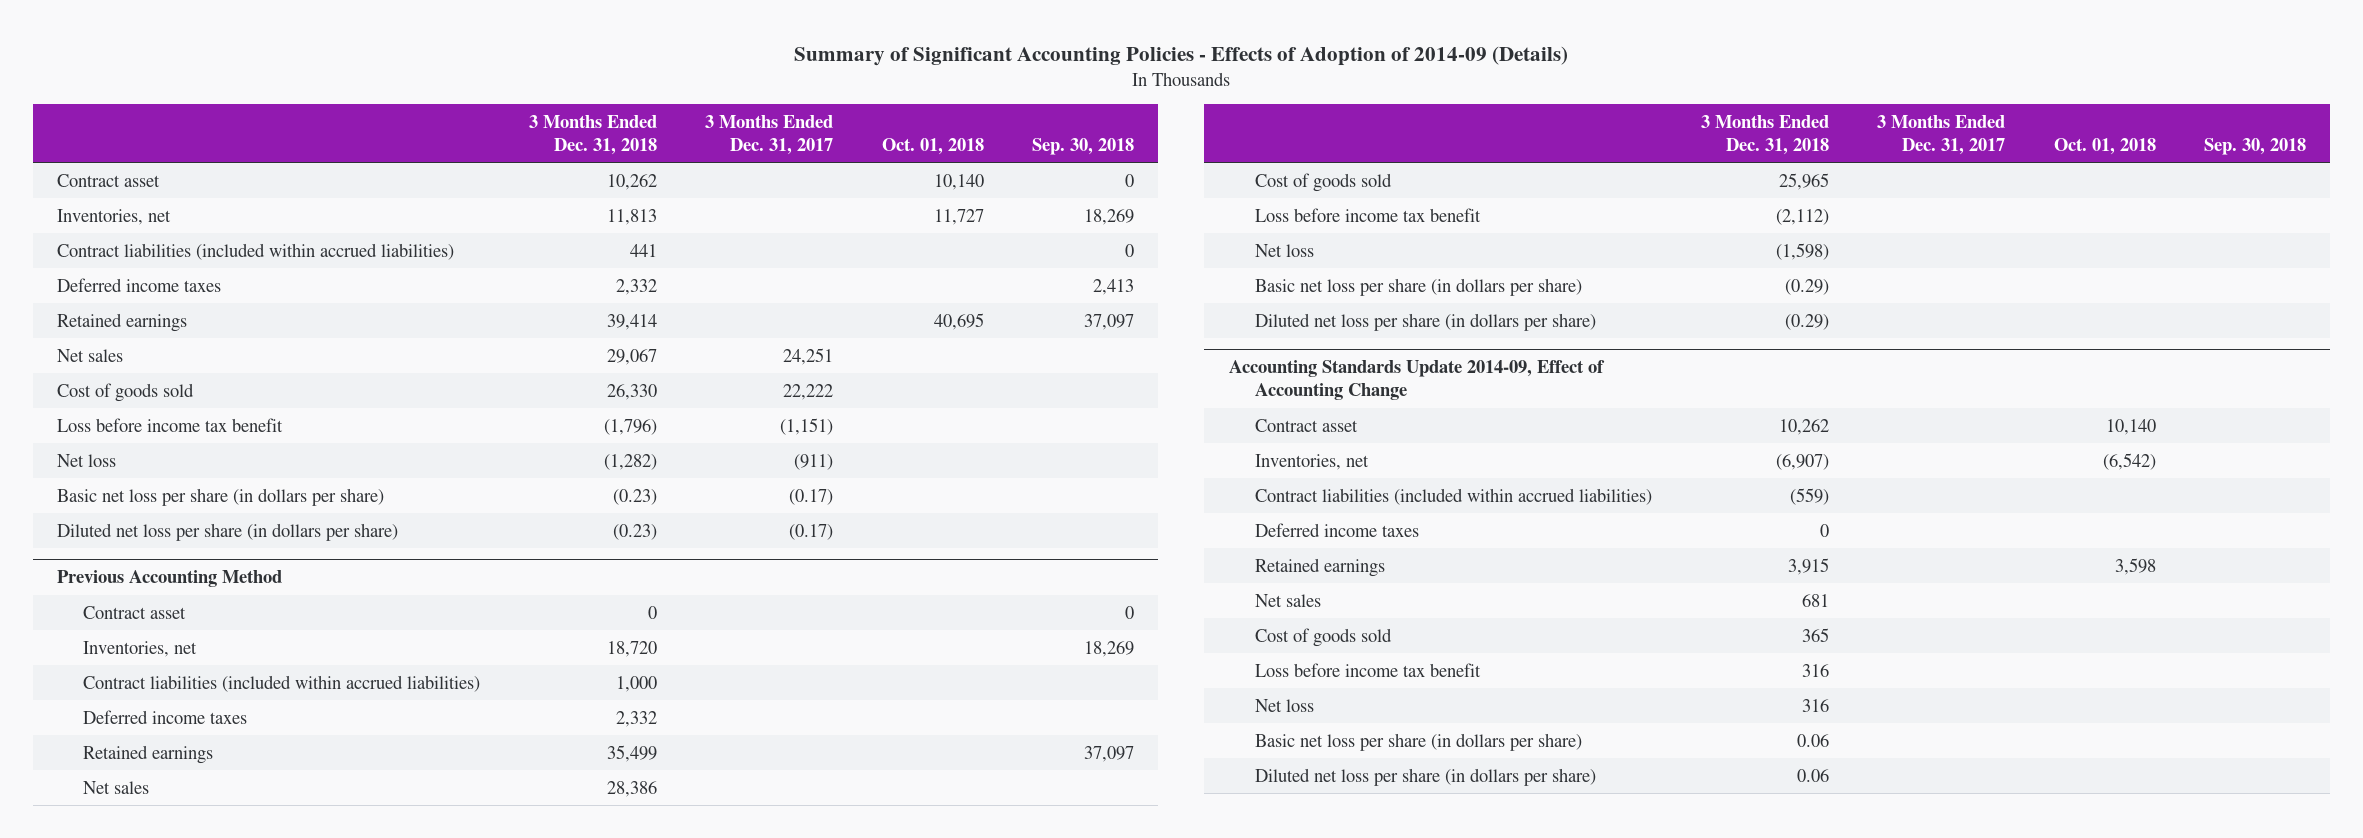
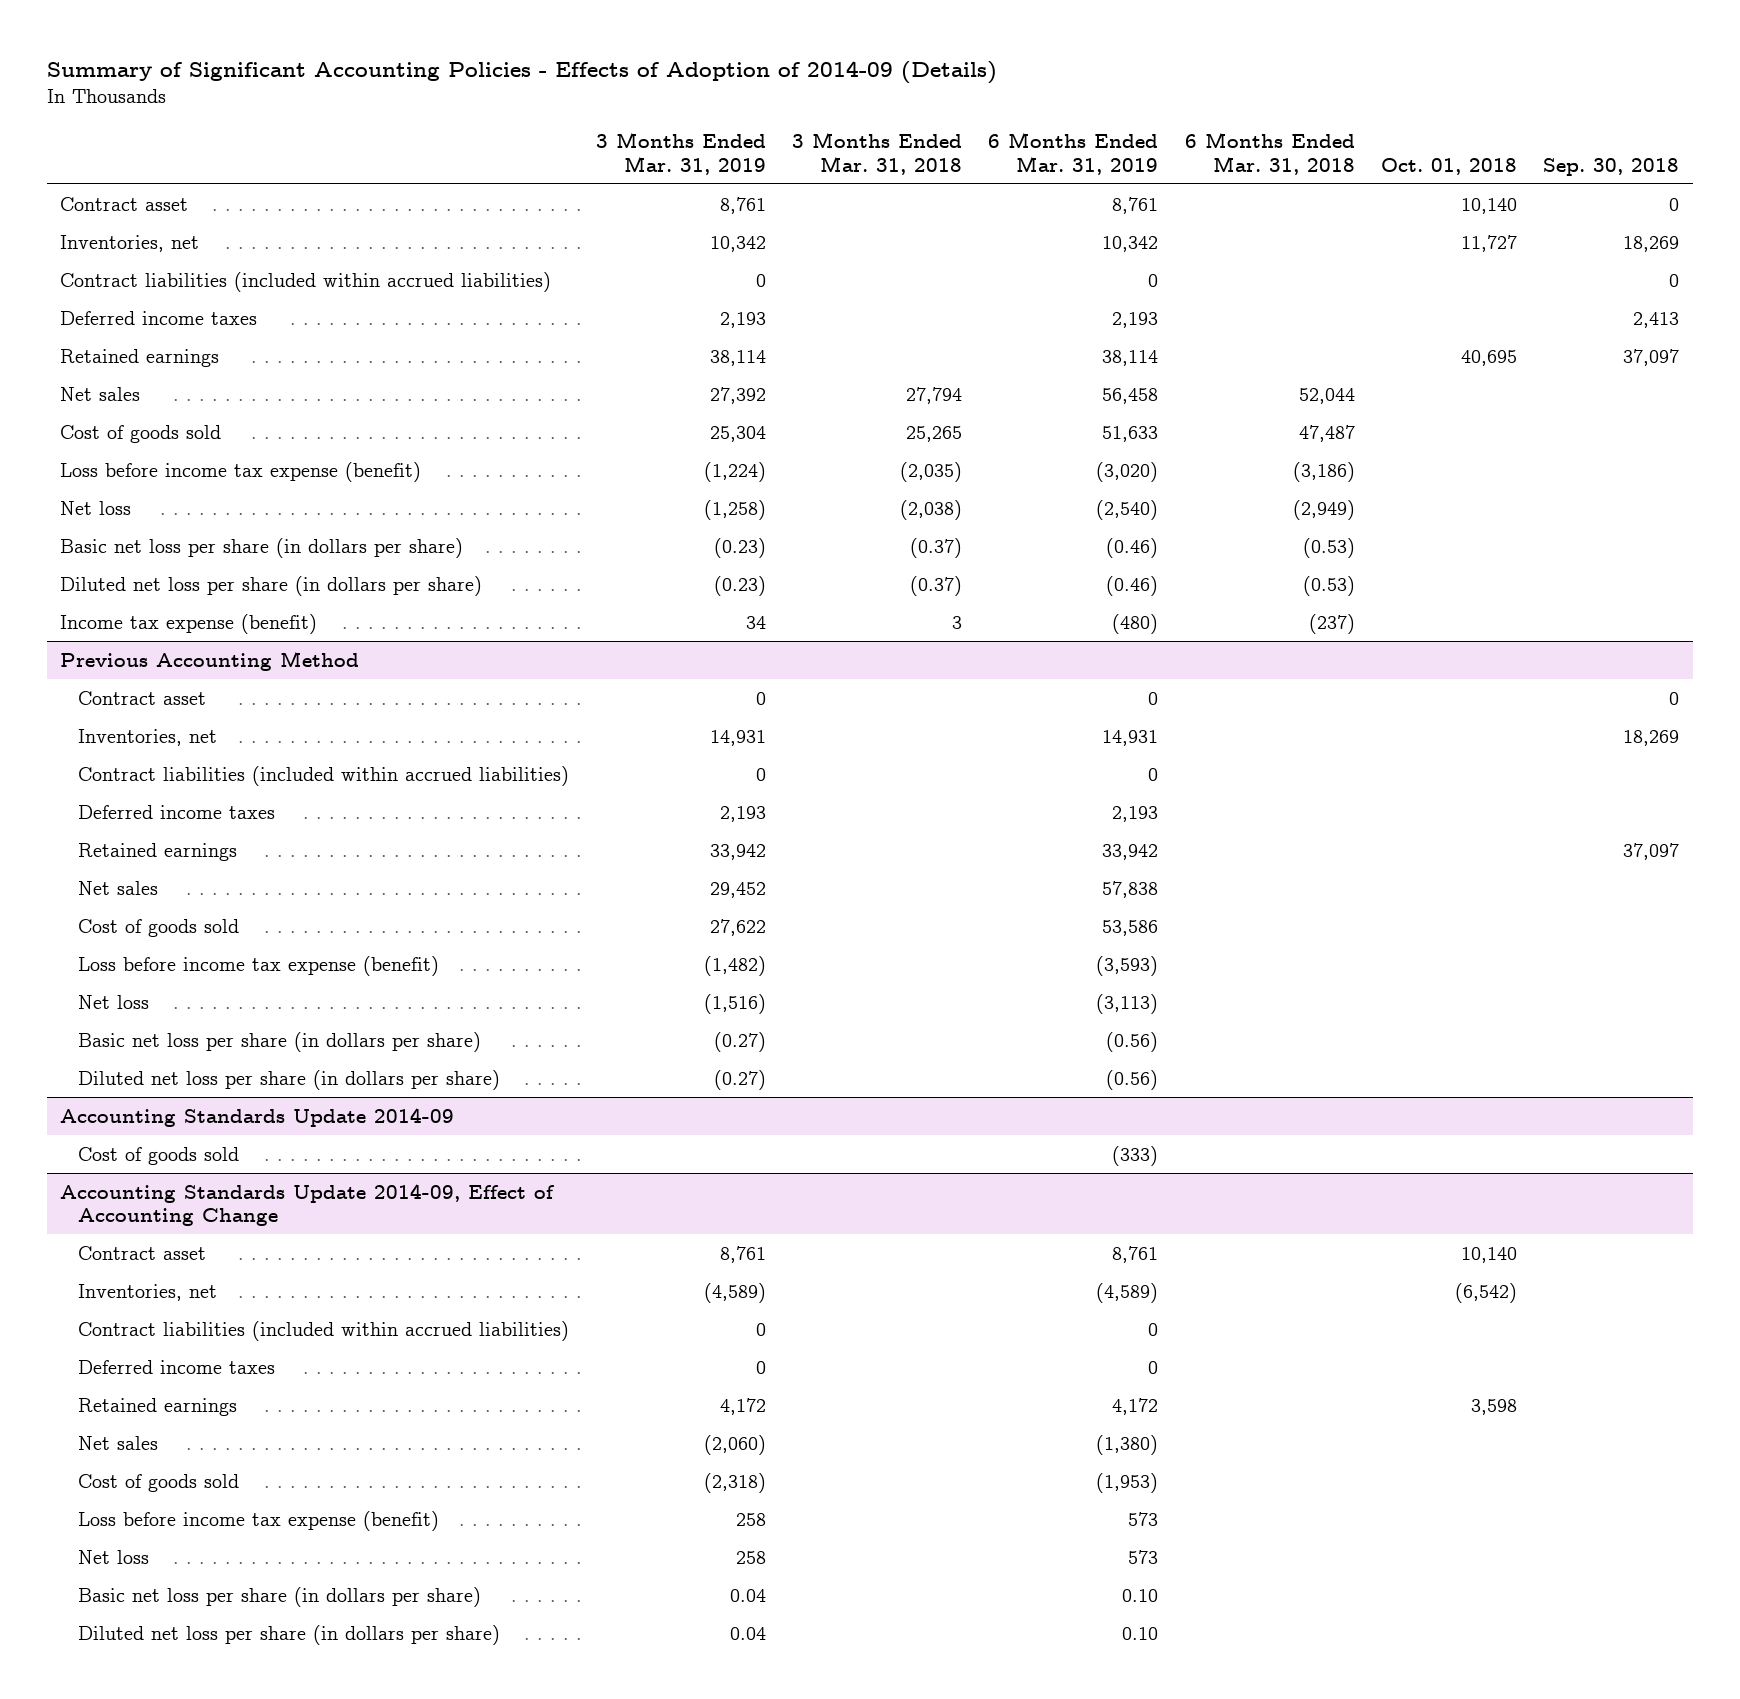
[528,114,657,155] 3 Months Ended Dec. 31, 2018 -> none
[705,114,834,155] 3 Months Ended Dec. 31, 2017 -> none
none -> [595,132,766,175] 3 Months Ended Mar. 31, 2019
none -> [791,132,962,175] 3 Months Ended Mar. 31, 2018
none -> [988,132,1159,175] 6 Months Ended Mar. 31, 2019
none -> [1184,132,1355,175] 6 Months Ended Mar. 31, 2018
[56,417,283,432] Loss before income tax benefit -> [60,461,422,482] Loss before income tax expense (benefit)
none -> [60,613,318,634] Income tax expense (benefit)
[1255,207,1482,222] Loss before income tax benefit -> [78,955,440,976] Loss before income tax expense (benefit)
none -> [60,1107,455,1127] Accounting Standards Update 2014-09
none -> [78,1146,240,1165] Cost of goods sold
[1255,662,1482,677] Loss before income tax benefit -> [78,1510,440,1531] Loss before income tax expense (benefit)

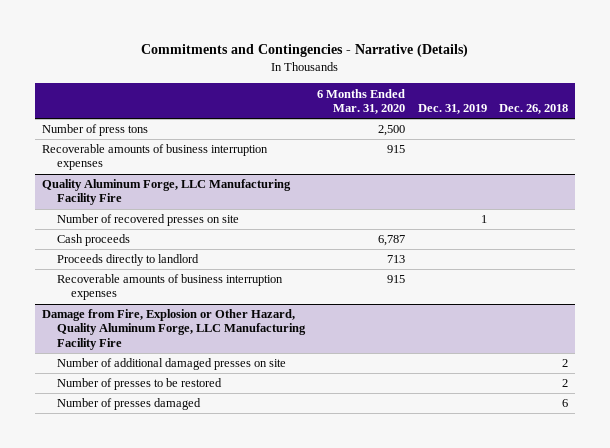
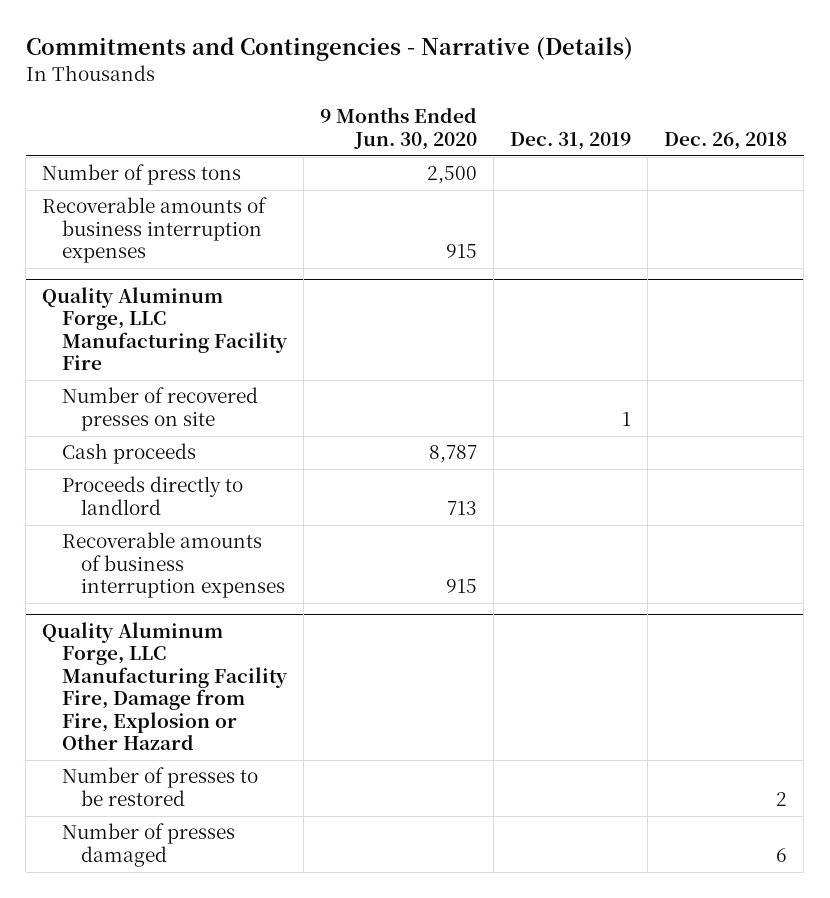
[317,88,406,114] 6 Months Ended Mar. 31, 2020 -> none
none -> [319,107,477,150] 9 Months Ended Jun. 30, 2020
[56,358,286,371] Number of additional damaged presses on site -> none
[41,309,306,350] Damage from Fire, Explosion or Other Hazard, Quality Aluminum Forge, LLC Manufacturing Facility Fire -> [42,621,288,751] Quality Aluminum Forge, LLC Manufacturing Facility Fire, Damage from Fire, Explosion or Other Hazard

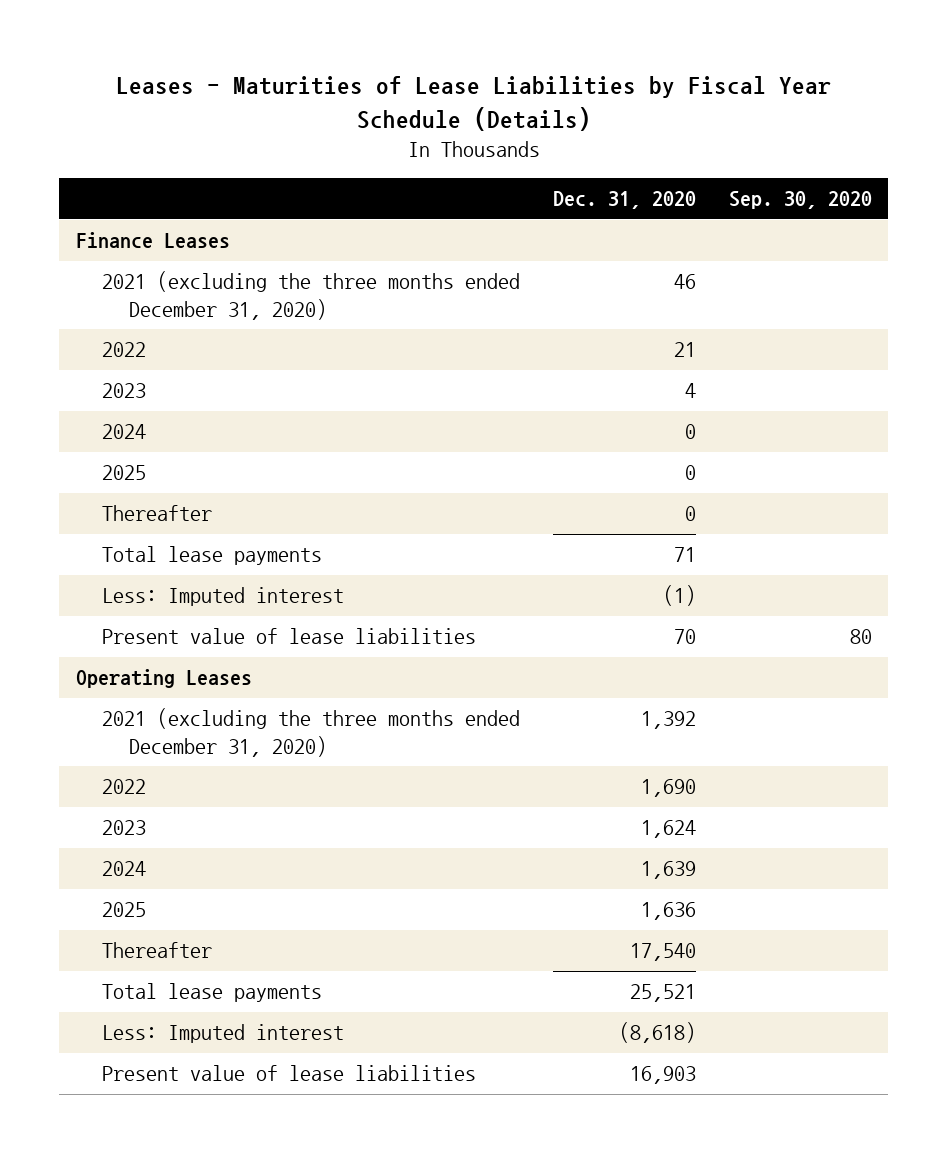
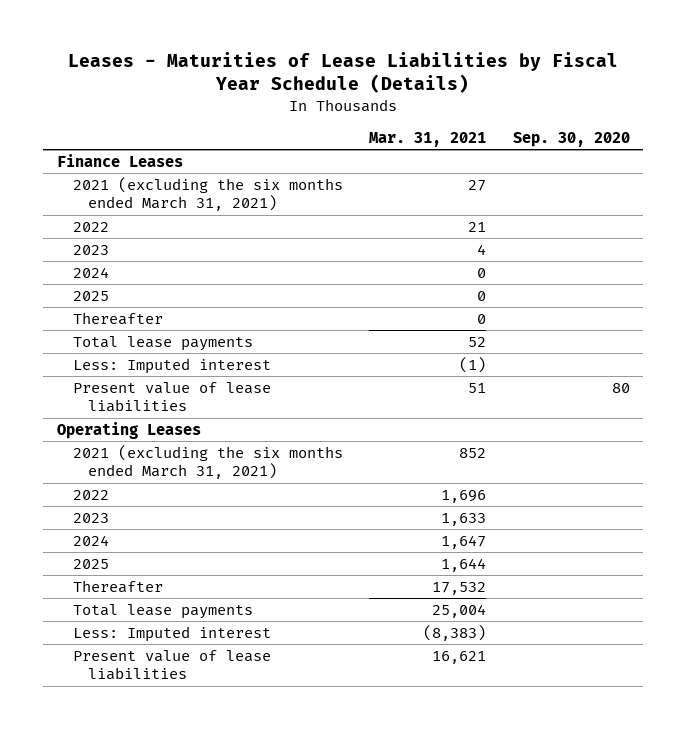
[552,191,696,210] Dec. 31, 2020 -> none
none -> [369,131,487,147] Mar. 31, 2021
[102,271,521,320] 2021 (excluding the three months ended December 31, 2020) -> [72,176,343,212] 2021 (excluding the six months ended March 31, 2021)
[102,708,521,757] 2021 (excluding the three months ended December 31, 2020) -> [72,444,343,480] 2021 (excluding the six months ended March 31, 2021)

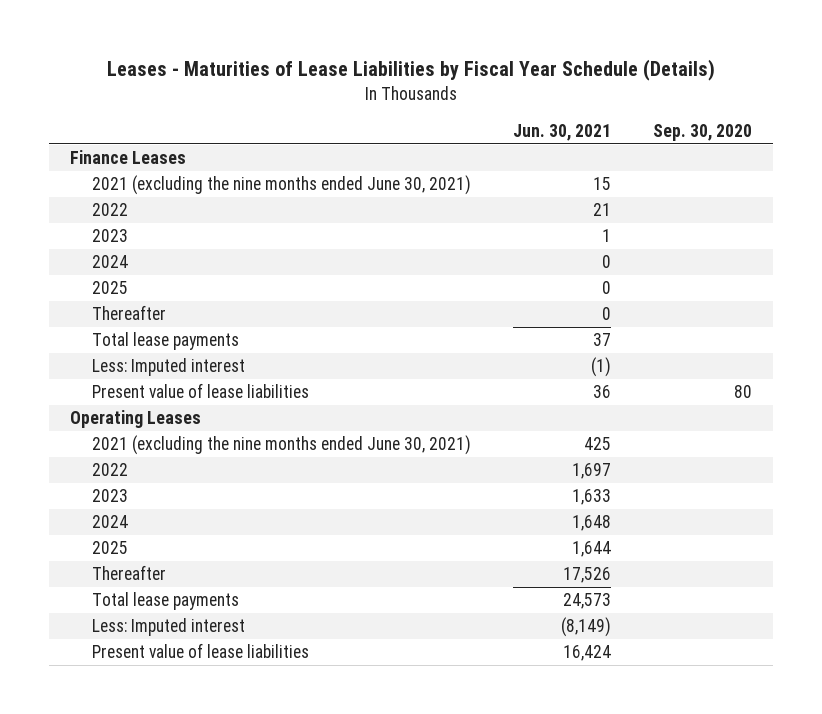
[369,131,487,147] Mar. 31, 2021 -> none
none -> [512,123,611,141] Jun. 30, 2021
[72,176,343,212] 2021 (excluding the six months ended March 31, 2021) -> [92,175,472,196] 2021 (excluding the nine months ended June 30, 2021)
[72,444,343,480] 2021 (excluding the six months ended March 31, 2021) -> [92,435,472,456] 2021 (excluding the nine months ended June 30, 2021)

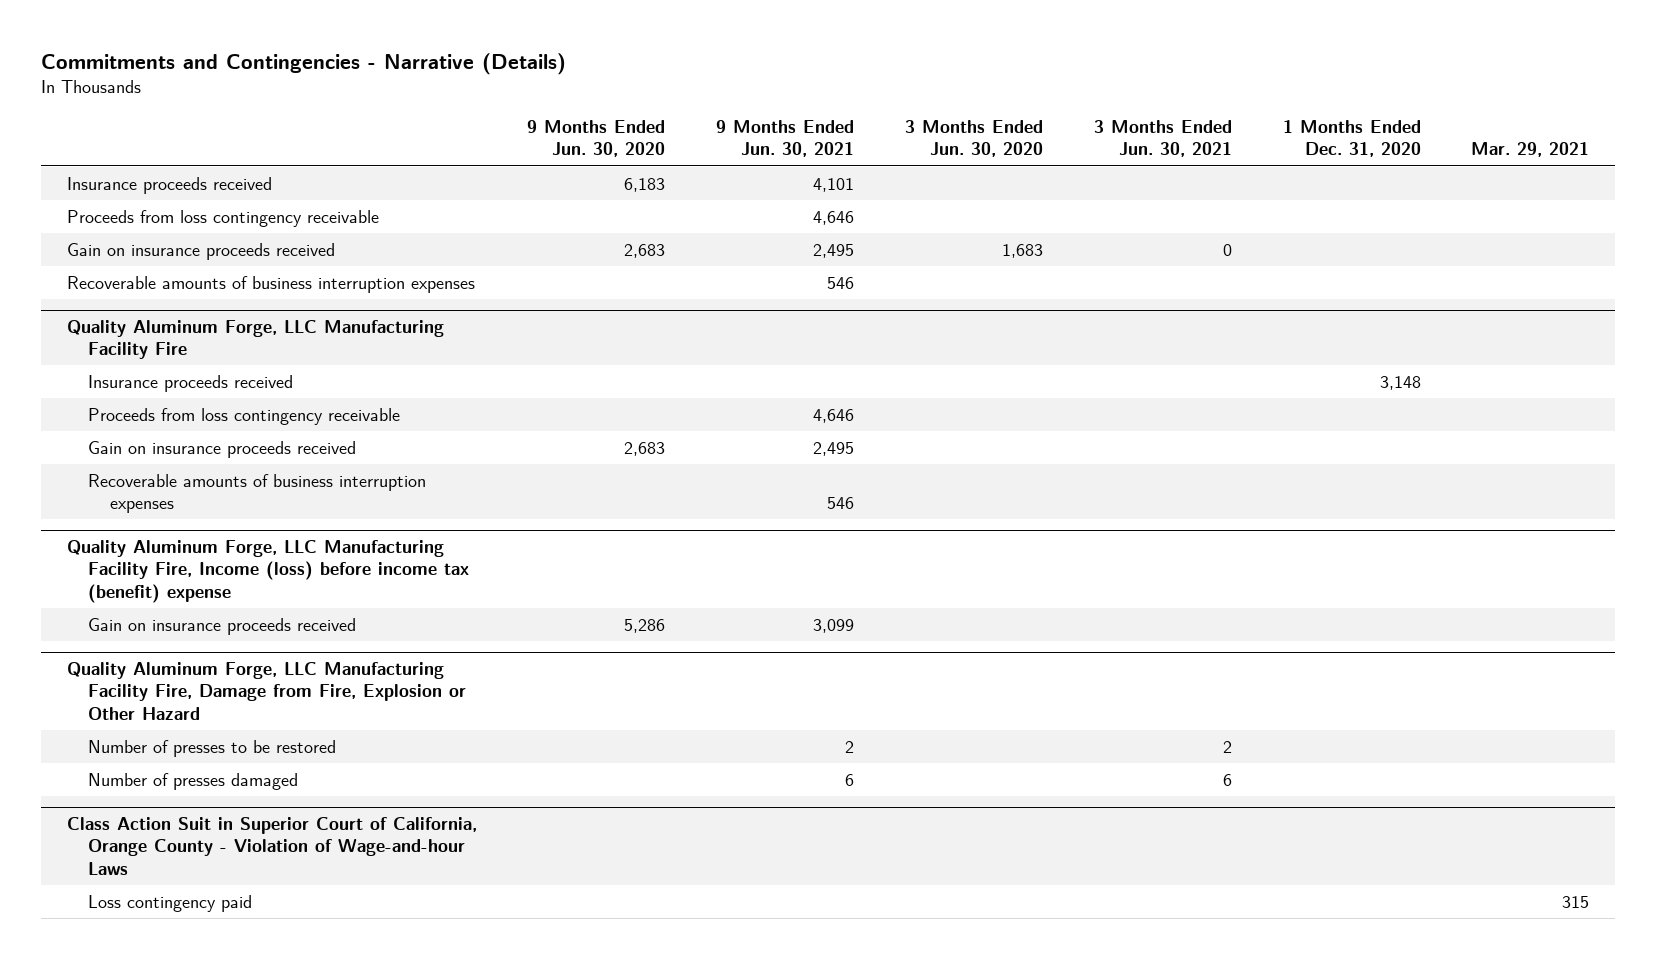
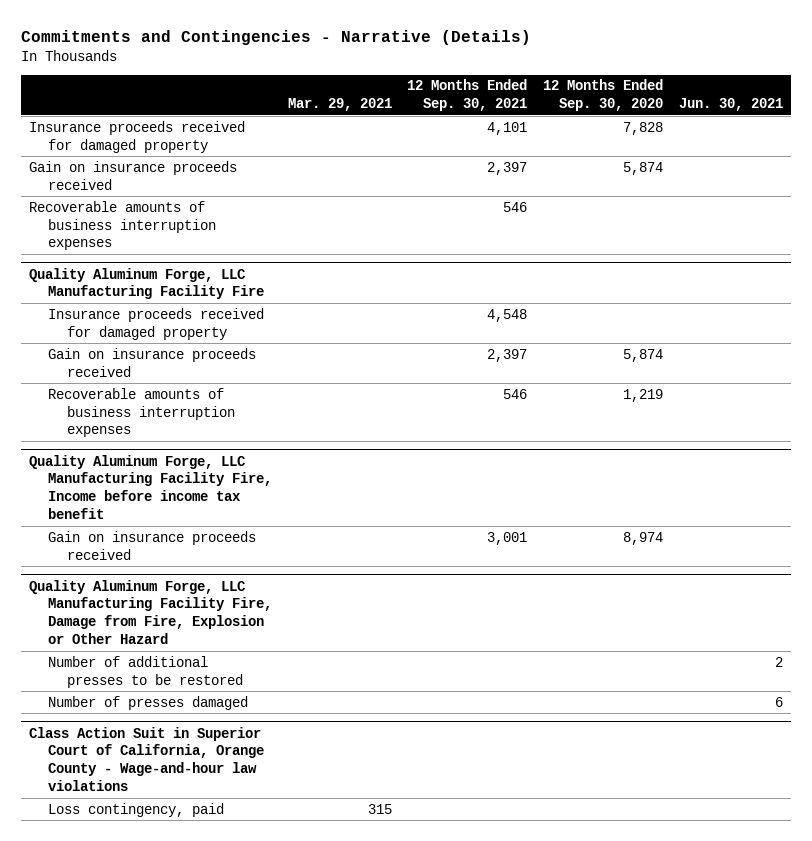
[527,120,666,158] 9 Months Ended Jun. 30, 2020 -> none
[716,120,855,158] 9 Months Ended Jun. 30, 2021 -> none
[904,120,1043,158] 3 Months Ended Jun. 30, 2020 -> none
[1093,120,1232,158] 3 Months Ended Jun. 30, 2021 -> none
[1282,120,1421,158] 1 Months Ended Dec. 31, 2020 -> none
none -> [407,79,528,112] 12 Months Ended Sep. 30, 2021
none -> [543,79,664,112] 12 Months Ended Sep. 30, 2020
none -> [678,98,783,112] Jun. 30, 2021
[66,209,379,227] Proceeds from loss contingency receivable -> none
[66,176,272,194] Insurance proceeds received -> [28,120,245,153] Insurance proceeds received for damaged property
[88,407,401,425] Proceeds from loss contingency receivable -> none
[88,374,294,392] Insurance proceeds received -> [47,307,264,340] Insurance proceeds received for damaged property
[66,539,470,603] Quality Aluminum Forge, LLC Manufacturing Facility Fire, Income (loss) before income tax (benefit) expense -> [28,454,272,520] Quality Aluminum Forge, LLC Manufacturing Facility Fire, Income before income tax benefit
[88,739,337,757] Number of presses to be restored -> [47,655,243,688] Number of additional presses to be restored
[66,816,477,875] Class Action Suit in Superior Court of California, Orange County - Violation of Wage-and-hour Laws -> [28,726,264,792] Class Action Suit in Superior Court of California, Orange County - Wage-and-hour law violations
[88,894,253,912] Loss contingency paid -> [47,802,224,817] Loss contingency, paid

